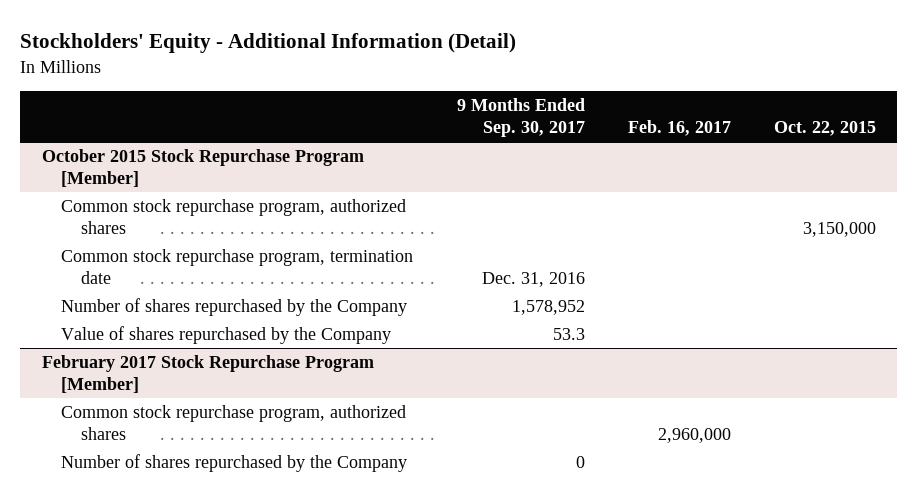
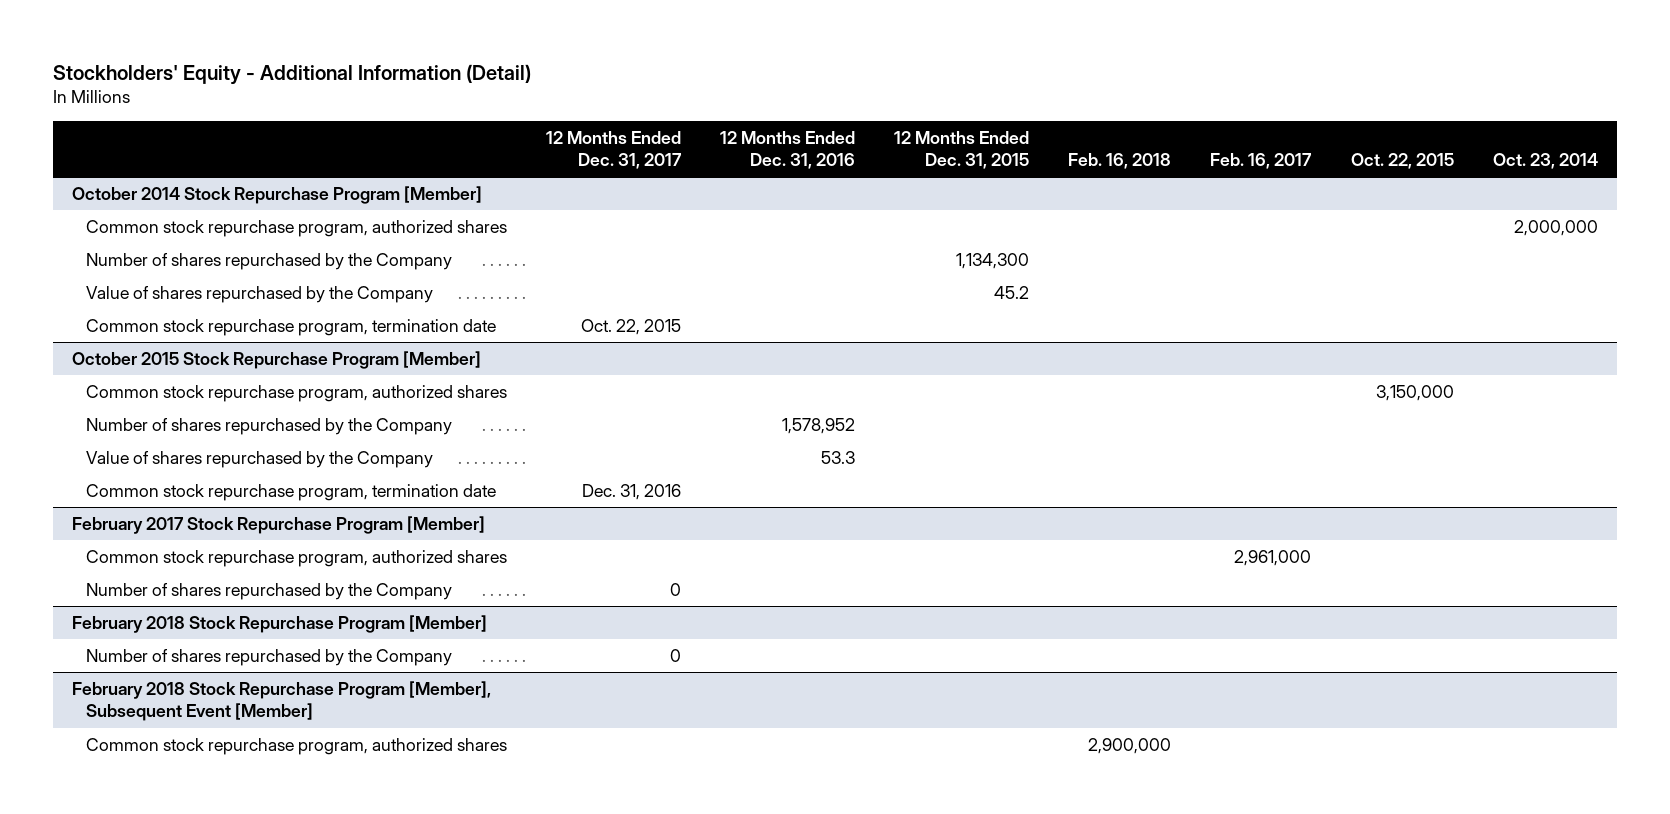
[456,98,585,137] 9 Months Ended Sep. 30, 2017 -> none
none -> [545,130,682,170] 12 Months Ended Dec. 31, 2017
none -> [719,130,855,170] 12 Months Ended Dec. 31, 2016
none -> [894,130,1030,170] 12 Months Ended Dec. 31, 2015
none -> [1068,153,1172,170] Feb. 16, 2018
none -> [1492,153,1598,170] Oct. 23, 2014
none -> [72,185,483,204] October 2014 Stock Repurchase Program [Member]
none -> [85,219,507,237] Common stock repurchase program, authorized shares
none -> [85,252,452,270] Number of shares repurchased by the Company
none -> [85,285,433,303] Value of shares repurchased by the Company
none -> [85,318,496,336] Common stock repurchase program, termination date
[61,249,414,284] Common stock repurchase program, termination date -> [85,483,496,501] Common stock repurchase program, termination date
[657,427,731,443] 2,960,000 -> [1234,549,1312,566] 2,961,000
none -> [72,614,488,633] February 2018 Stock Repurchase Program [Member]
none -> [85,648,452,666] Number of shares repurchased by the Company
none -> [72,680,492,722] February 2018 Stock Repurchase Program [Member], Subsequent Event [Member]
none -> [85,737,507,755] Common stock repurchase program, authorized shares

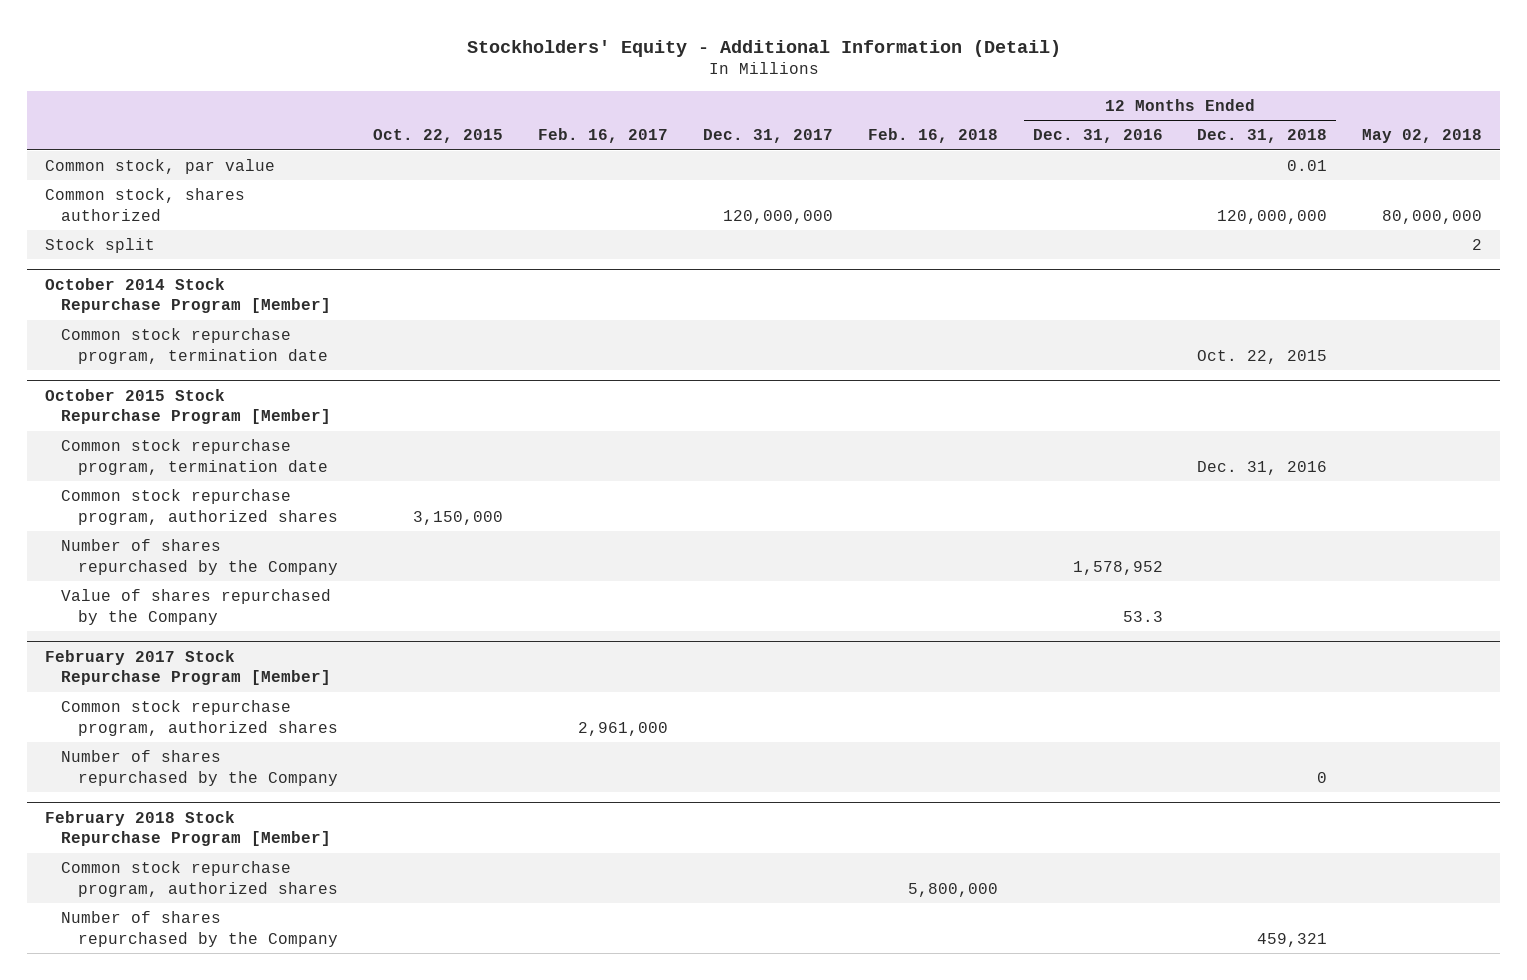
[545,130,682,170] 12 Months Ended Dec. 31, 2017 -> none
[894,130,1030,170] 12 Months Ended Dec. 31, 2015 -> none
[1492,153,1598,170] Oct. 23, 2014 -> none
none -> [702,129,833,144] Dec. 31, 2017
none -> [1197,129,1328,144] Dec. 31, 2018
none -> [1362,129,1483,144] May 02, 2018
none -> [44,159,275,175] Common stock, par value
none -> [44,188,245,222] Common stock, shares authorized
none -> [44,238,155,254] Stock split
[85,219,507,237] Common stock repurchase program, authorized shares -> none
[85,252,452,270] Number of shares repurchased by the Company -> none
[85,285,433,303] Value of shares repurchased by the Company -> none
[85,483,496,501] Common stock repurchase program, termination date -> [61,439,328,476] Common stock repurchase program, termination date
none -> [61,861,338,898] Common stock repurchase program, authorized shares
[72,680,492,722] February 2018 Stock Repurchase Program [Member], Subsequent Event [Member] -> none
[85,737,507,755] Common stock repurchase program, authorized shares -> none

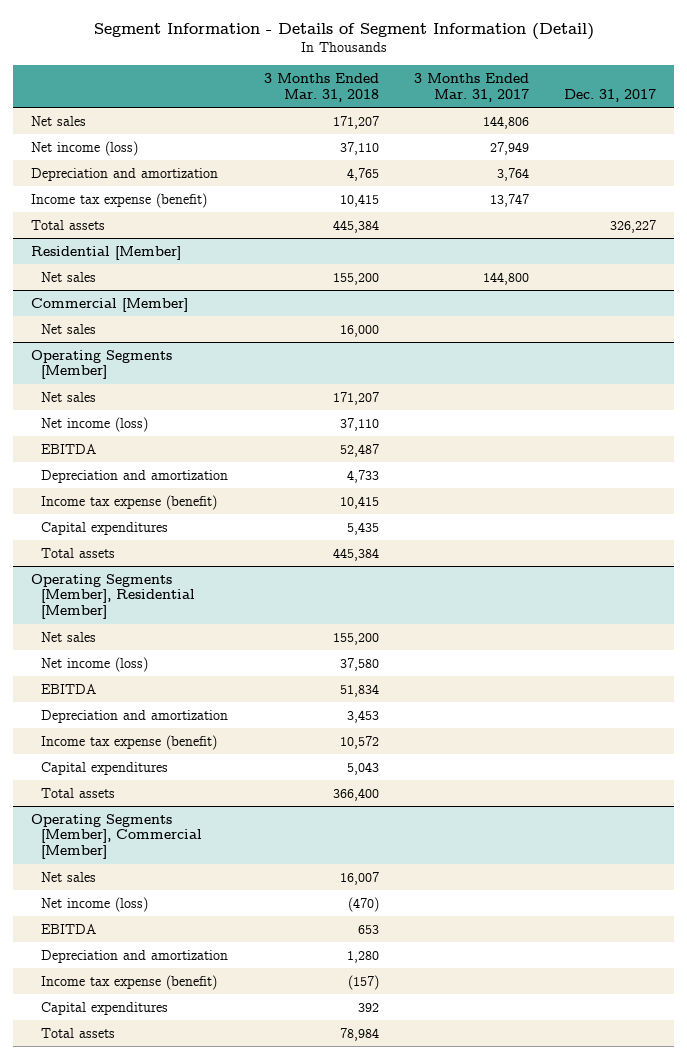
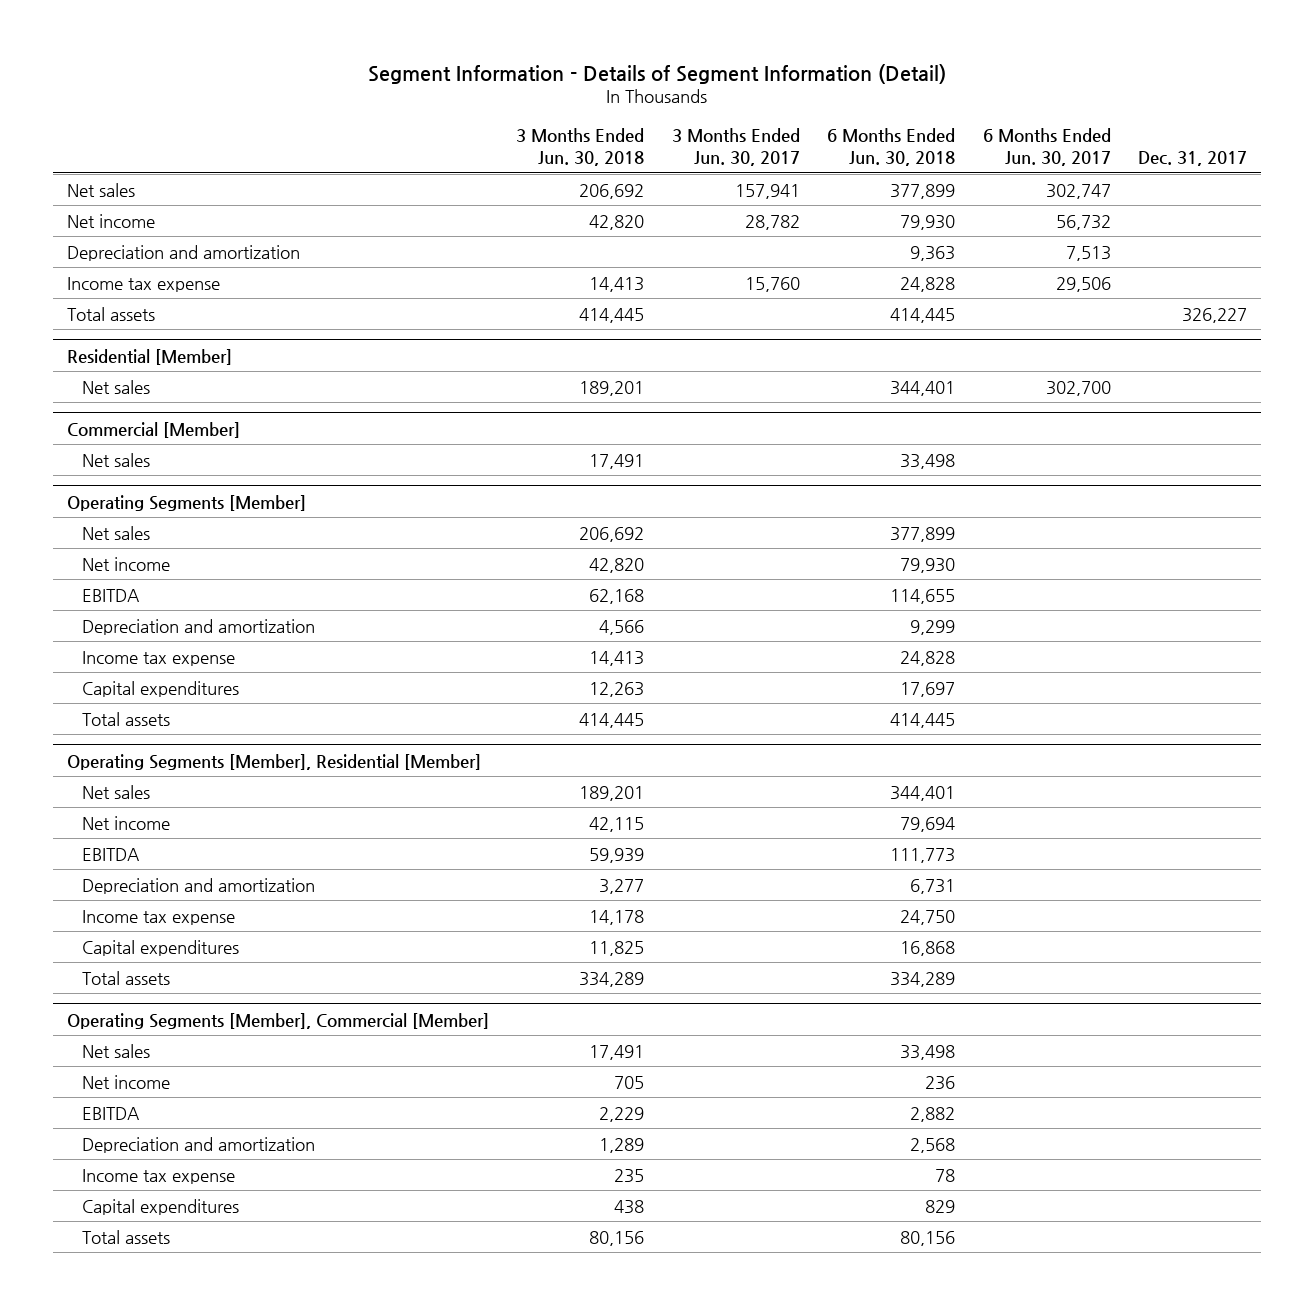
[263,72,379,102] 3 Months Ended Mar. 31, 2018 -> none
[413,72,529,102] 3 Months Ended Mar. 31, 2017 -> none
none -> [516,127,645,166] 3 Months Ended Jun. 30, 2018
none -> [671,127,800,166] 3 Months Ended Jun. 30, 2017
none -> [827,127,956,166] 6 Months Ended Jun. 30, 2018
none -> [982,127,1111,166] 6 Months Ended Jun. 30, 2017
[31,140,139,156] Net income (loss) -> [66,213,155,228] Net income
[31,192,208,208] Income tax expense (benefit) -> [66,276,220,292] Income tax expense
[41,416,149,432] Net income (loss) -> [82,556,171,571] Net income
[41,494,218,510] Income tax expense (benefit) -> [82,650,236,666] Income tax expense
[41,656,149,672] Net income (loss) -> [82,815,171,830] Net income
[41,734,218,750] Income tax expense (benefit) -> [82,909,236,925] Income tax expense
[41,896,149,912] Net income (loss) -> [82,1074,171,1089] Net income
[41,974,218,990] Income tax expense (benefit) -> [82,1168,236,1184] Income tax expense

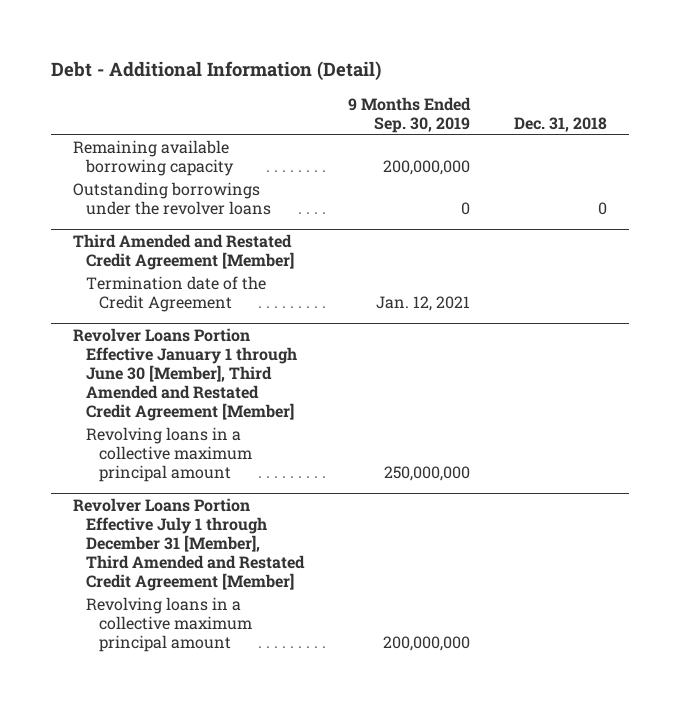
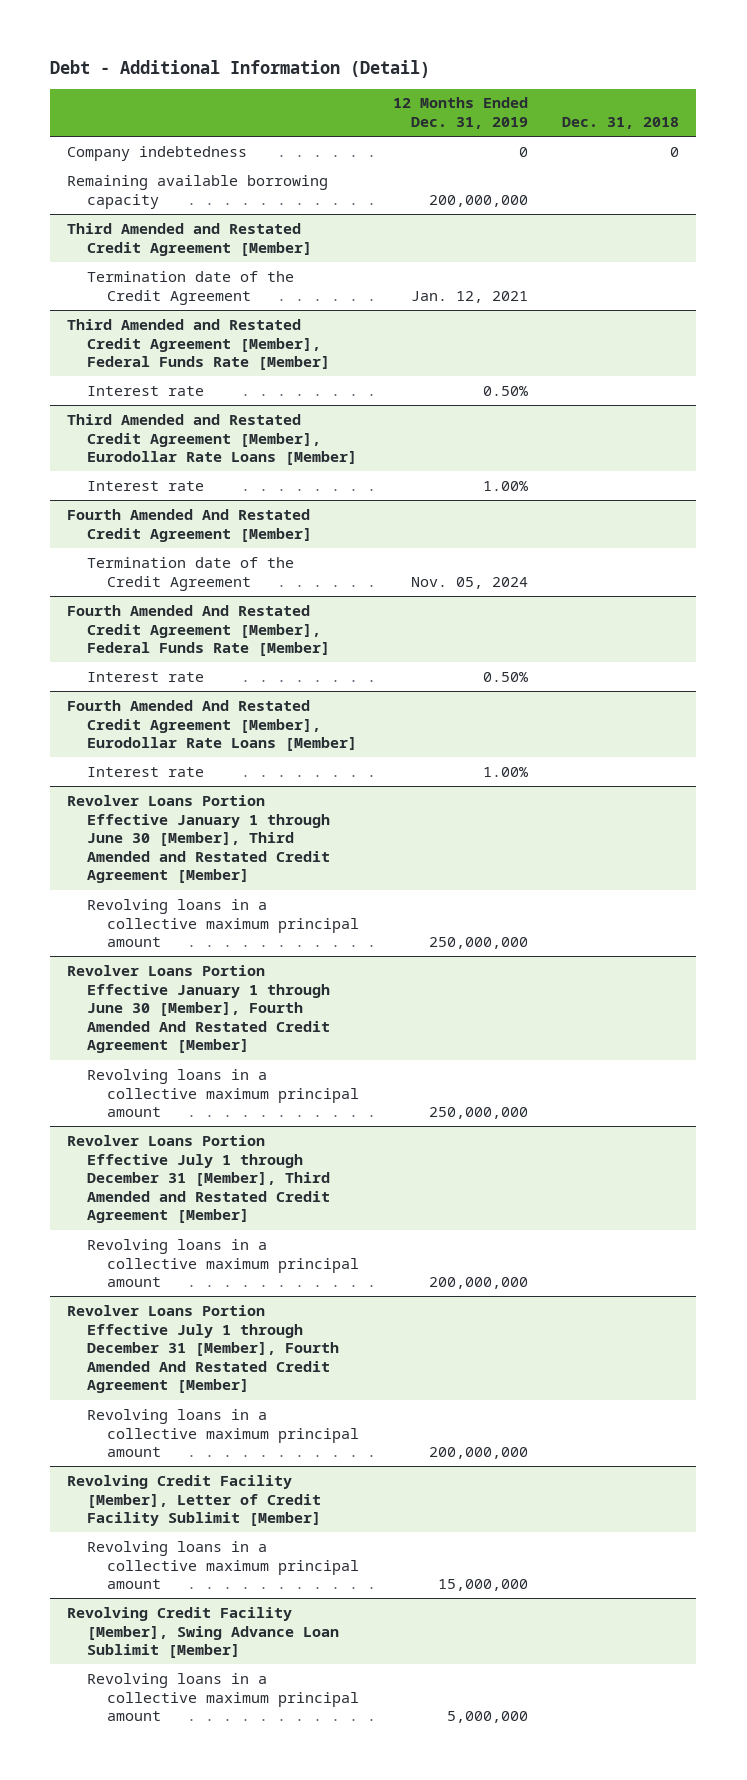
[348,96,472,133] 9 Months Ended Sep. 30, 2019 -> none
none -> [393,97,529,130] 12 Months Ended Dec. 31, 2019
none -> [67,145,248,161] Company indebtedness
[73,182,272,216] Outstanding borrowings under the revolver loans -> none
none -> [67,318,331,371] Third Amended and Restated Credit Agreement [Member], Federal Funds Rate [Member]
none -> [87,385,205,396] Interest rate
none -> [67,413,358,466] Third Amended and Restated Credit Agreement [Member], Eurodollar Rate Loans [Member]
none -> [87,480,205,491] Interest rate
none -> [67,508,313,542] Fourth Amended And Restated Credit Agreement [Member]
none -> [87,556,295,591] Termination date of the Credit Agreement
none -> [67,604,331,657] Fourth Amended And Restated Credit Agreement [Member], Federal Funds Rate [Member]
none -> [87,671,205,682] Interest rate
none -> [67,699,358,752] Fourth Amended And Restated Credit Agreement [Member], Eurodollar Rate Loans [Member]
none -> [87,766,205,777] Interest rate
none -> [67,964,331,1054] Revolver Loans Portion Effective January 1 through June 30 [Member], Fourth Amended And Restated Credit Agreement [Member]
none -> [87,1068,360,1118] Revolving loans in a collective maximum principal amount
none -> [67,1304,340,1394] Revolver Loans Portion Effective July 1 through December 31 [Member], Fourth Amended And Restated Credit Agreement [Member]
none -> [87,1408,360,1458] Revolving loans in a collective maximum principal amount
none -> [67,1474,322,1527] Revolving Credit Facility [Member], Letter of Credit Facility Sublimit [Member]
none -> [87,1540,360,1590] Revolving loans in a collective maximum principal amount
none -> [67,1606,340,1659] Revolving Credit Facility [Member], Swing Advance Loan Sublimit [Member]
none -> [87,1672,360,1722] Revolving loans in a collective maximum principal amount

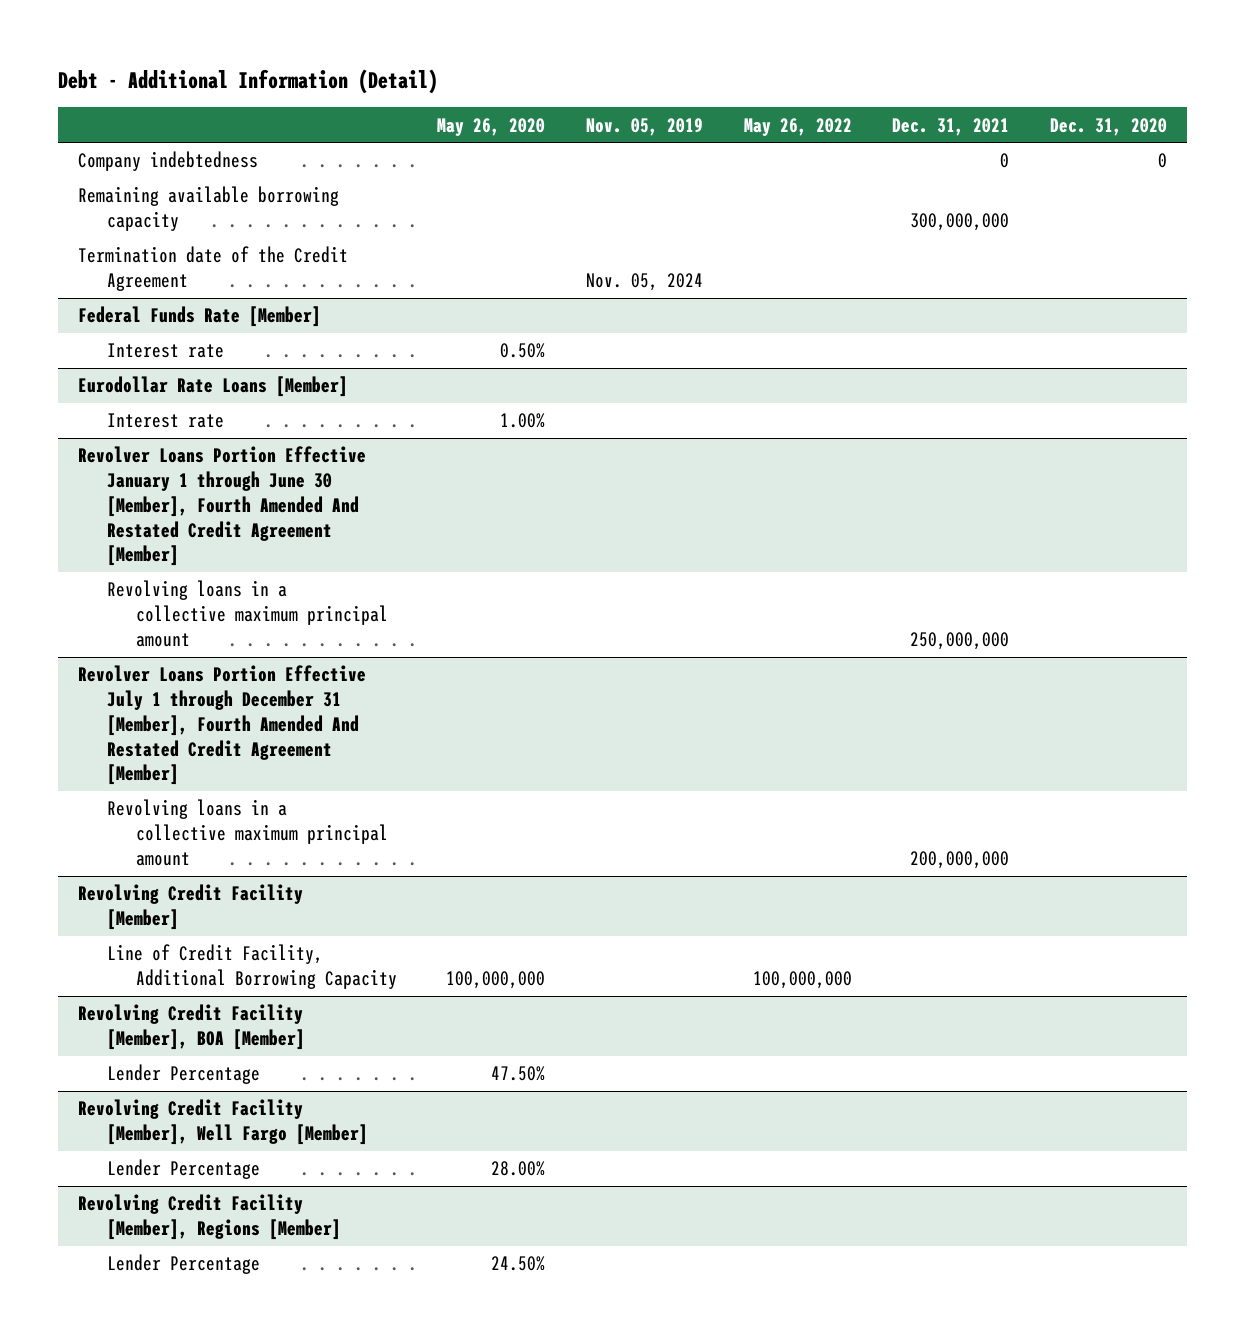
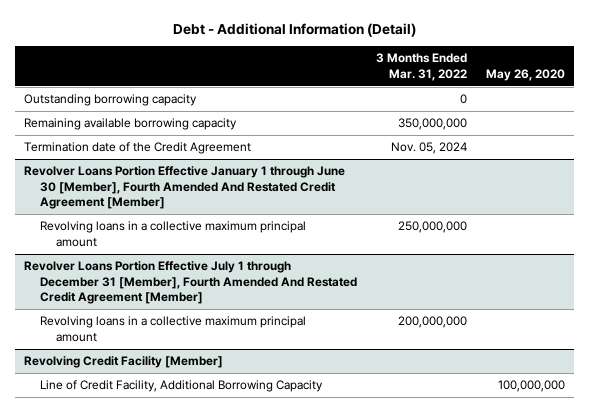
[586,117,704,136] Nov. 05, 2019 -> none
[743,117,852,136] May 26, 2022 -> none
[892,117,1010,136] Dec. 31, 2021 -> none
[1050,117,1168,136] Dec. 31, 2020 -> none
none -> [376,53,468,81] 3 Months Ended Mar. 31, 2022
[78,151,259,172] Company indebtedness -> none
none -> [24,94,198,107] Outstanding borrowing capacity
[78,306,322,328] Federal Funds Rate [Member] -> none
[106,343,224,359] Interest rate -> none
[78,376,349,398] Eurodollar Rate Loans [Member] -> none
[106,413,224,429] Interest rate -> none
[78,1004,305,1051] Revolving Credit Facility [Member], BOA [Member] -> none
[106,1064,260,1085] Lender Percentage -> none
[78,1099,368,1146] Revolving Credit Facility [Member], Well Fargo [Member] -> none
[106,1159,260,1180] Lender Percentage -> none
[78,1194,341,1241] Revolving Credit Facility [Member], Regions [Member] -> none
[106,1254,260,1275] Lender Percentage -> none

